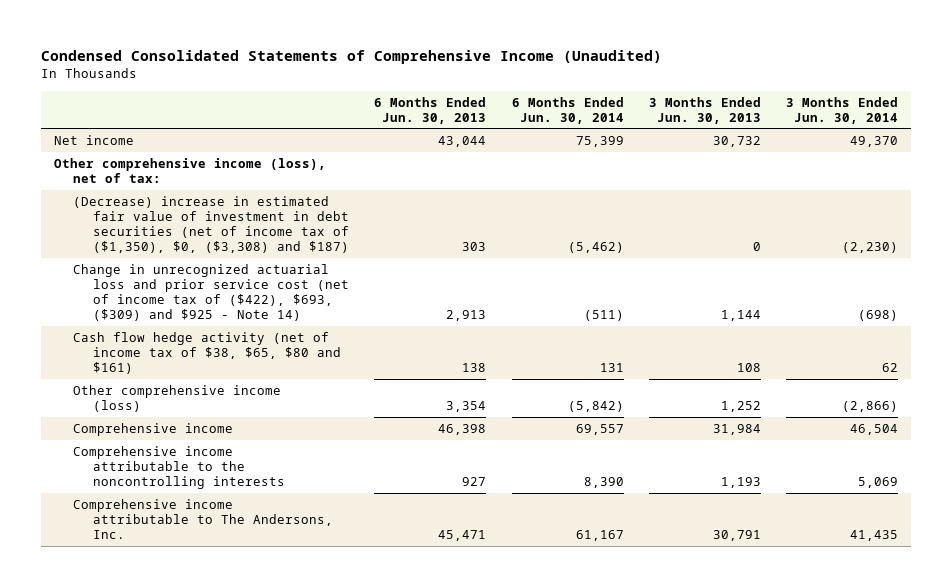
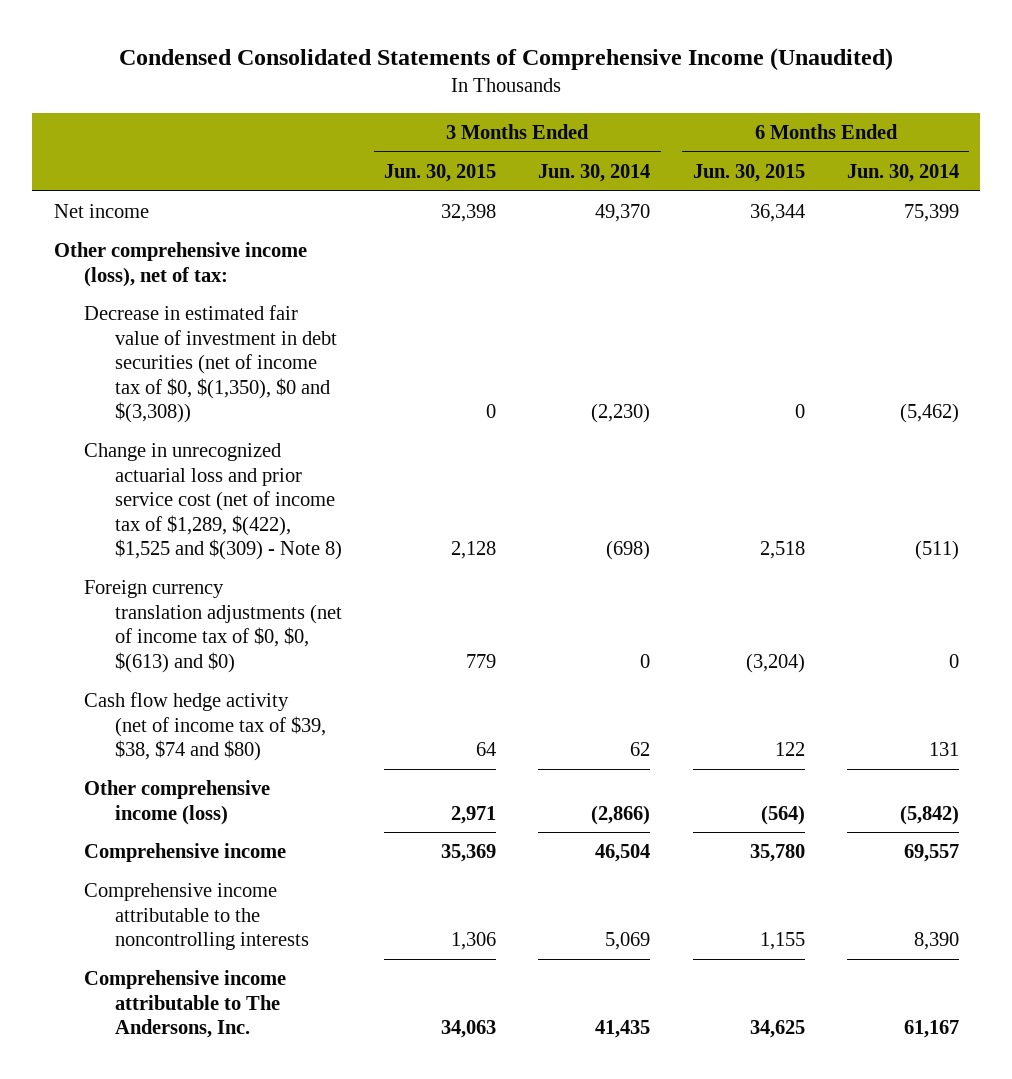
[374,96,487,124] 6 Months Ended Jun. 30, 2013 -> none
[648,96,761,124] 3 Months Ended Jun. 30, 2013 -> none
none -> [384,164,497,183] Jun. 30, 2015
none -> [692,164,805,183] Jun. 30, 2015
[73,195,349,253] (Decrease) increase in estimated fair value of investment in debt securities (net of income tax of ($1,350), $0, ($3,308) and $187) -> [84,305,337,424] Decrease in estimated fair value of investment in debt securities (net of income tax of $0, $(1,350), $0 and $(3,308))
[73,263,349,321] Change in unrecognized actuarial loss and prior service cost (net of income tax of ($422), $693, ($309) and $925 - Note 14) -> [84,443,342,561] Change in unrecognized actuarial loss and prior service cost (net of income tax of $1,289, $(422), $1,525 and $(309) - Note 8)
none -> [84,580,342,673] Foreign currency translation adjustments (net of income tax of $0, $0, $(613) and $0)
[73,331,341,374] Cash flow hedge activity (net of income tax of $38, $65, $80 and $161) -> [84,692,326,762] Cash flow hedge activity (net of income tax of $39, $38, $74 and $80)

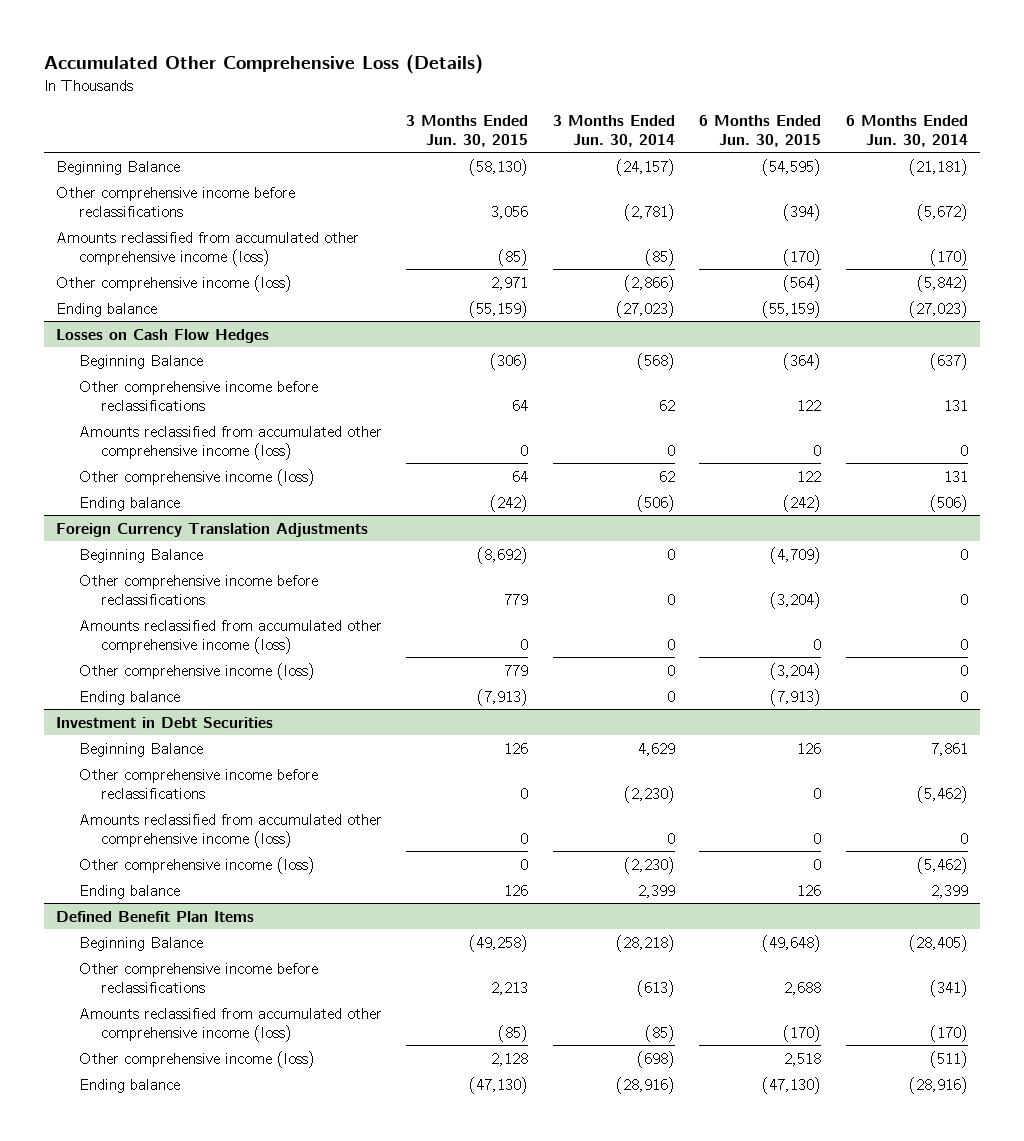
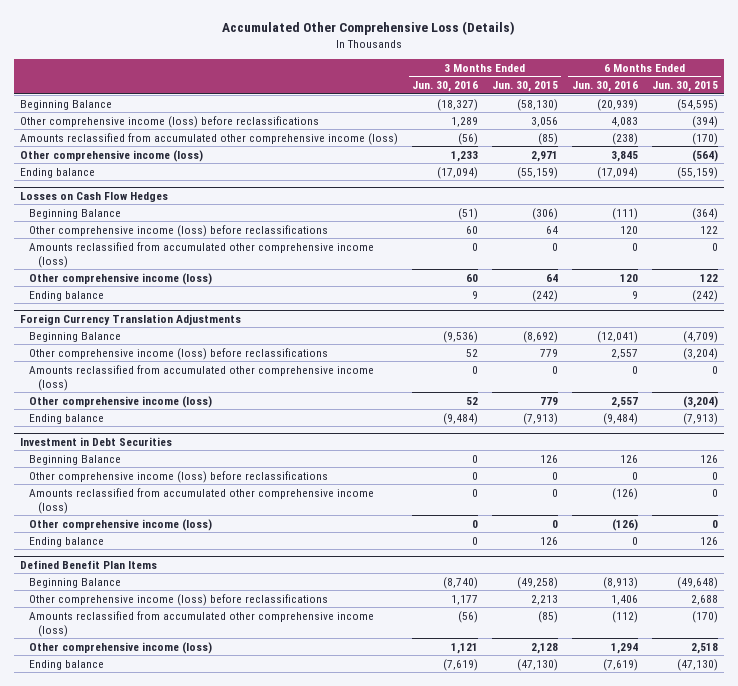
[552,114,675,147] 3 Months Ended Jun. 30, 2014 -> none
[846,114,969,147] 6 Months Ended Jun. 30, 2014 -> none
none -> [412,81,479,93] Jun. 30, 2016
none -> [571,81,638,93] Jun. 30, 2016
[56,186,296,217] Other comprehensive income before reclassifications -> [20,115,320,128] Other comprehensive income (loss) before reclassifications
[78,380,318,411] Other comprehensive income before reclassifications -> [29,224,329,237] Other comprehensive income (loss) before reclassifications
[78,574,318,605] Other comprehensive income before reclassifications -> [29,347,329,360] Other comprehensive income (loss) before reclassifications
[78,768,318,799] Other comprehensive income before reclassifications -> [29,470,329,483] Other comprehensive income (loss) before reclassifications
[78,962,318,993] Other comprehensive income before reclassifications -> [29,593,329,606] Other comprehensive income (loss) before reclassifications

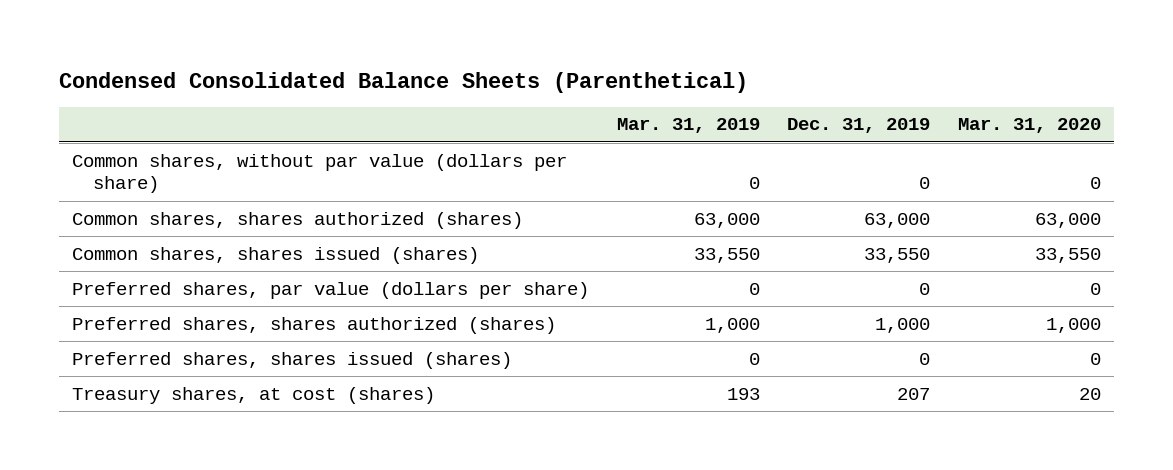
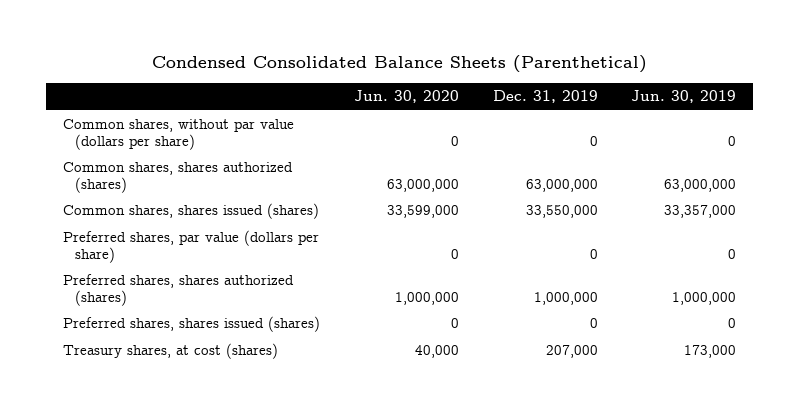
[616,118,760,134] Mar. 31, 2019 -> none
[957,118,1101,134] Mar. 31, 2020 -> none
none -> [353,90,459,104] Jun. 30, 2020
none -> [631,90,737,104] Jun. 30, 2019
[864,212,931,228] 63,000 -> [525,179,598,193] 63,000,000
[864,247,931,263] 33,550 -> [525,205,598,219] 33,550,000
[875,317,931,333] 1,000 -> [533,292,598,306] 1,000,000
[897,387,931,400] 207 -> [545,345,598,359] 207,000

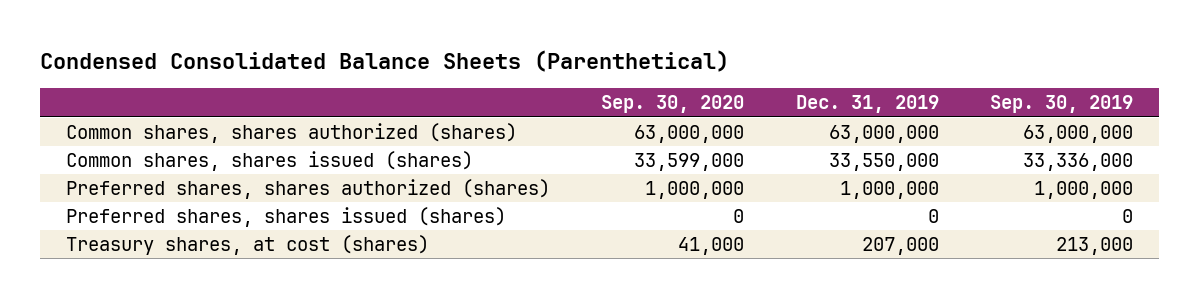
[353,90,459,104] Jun. 30, 2020 -> none
[631,90,737,104] Jun. 30, 2019 -> none
none -> [601,95,745,114] Sep. 30, 2020
none -> [990,95,1134,114] Sep. 30, 2019
[62,119,294,151] Common shares, without par value (dollars per share) -> none
[62,230,319,264] Preferred shares, par value (dollars per share) -> none

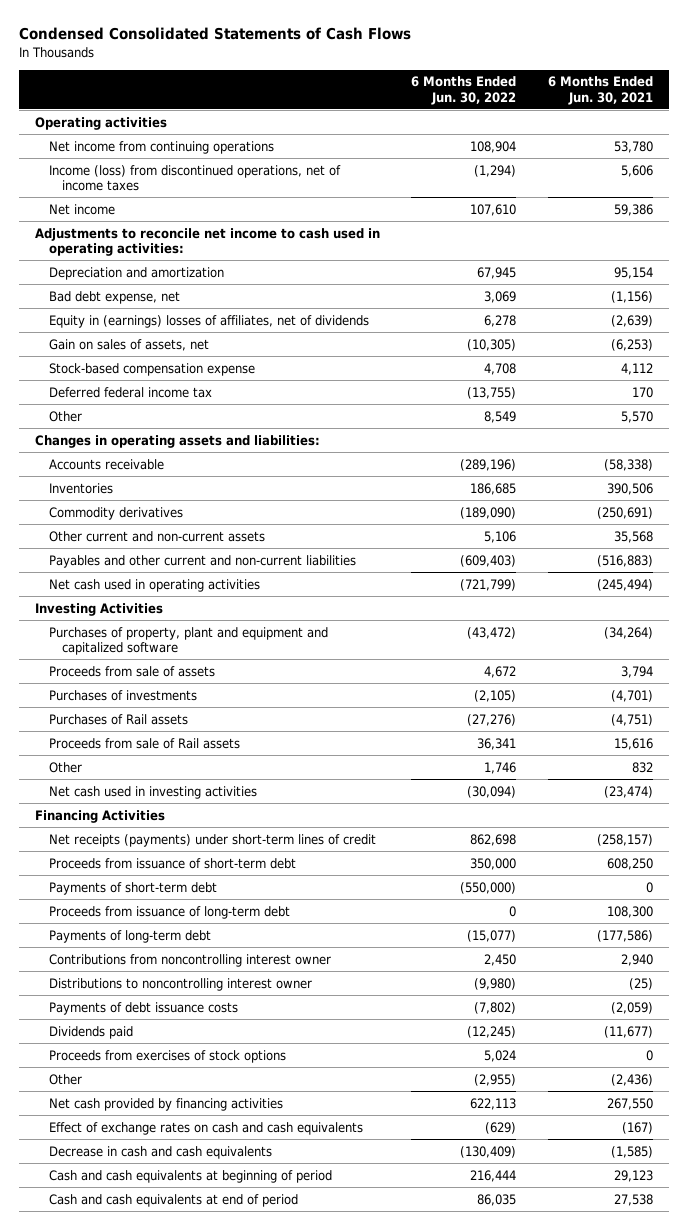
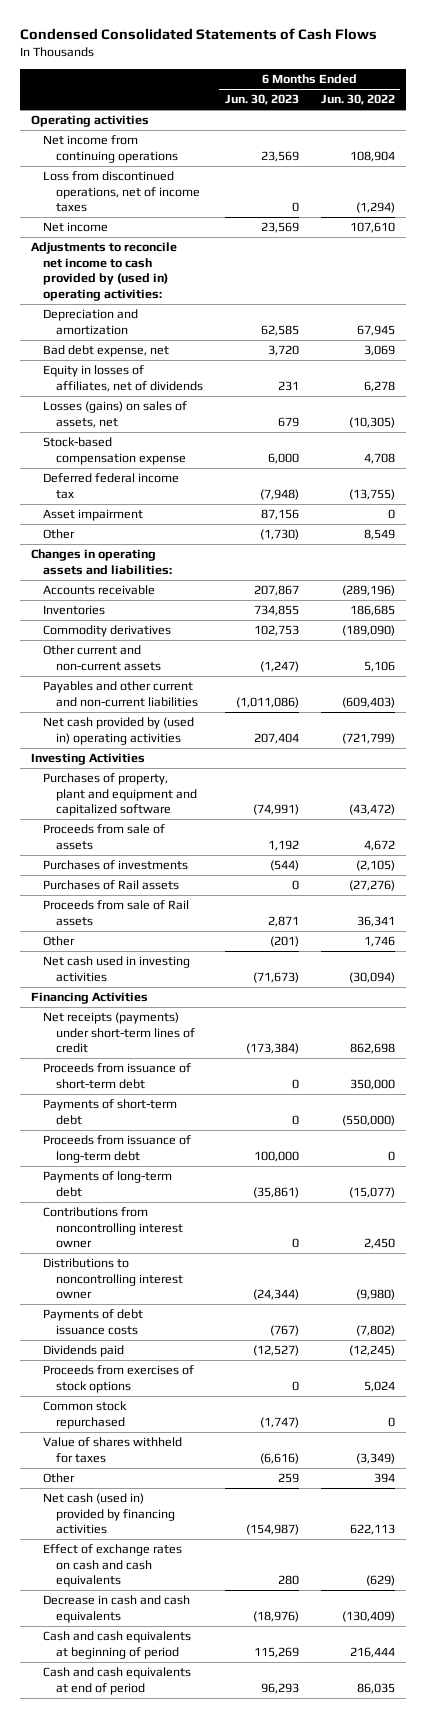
[548,76,654,105] 6 Months Ended Jun. 30, 2021 -> none
none -> [224,94,299,106] Jun. 30, 2023
[48,164,341,191] Income (loss) from discontinued operations, net of income taxes -> [43,171,200,213] Loss from discontinued operations, net of income taxes
[34,227,380,256] Adjustments to reconcile net income to cash used in operating activities: -> [30,242,177,301] Adjustments to reconcile net income to cash provided by (used in) operating activities:
[48,314,369,328] Equity in (earnings) losses of affiliates, net of dividends -> [43,365,203,392] Equity in losses of affiliates, net of dividends
[48,338,209,351] Gain on sales of assets, net -> [43,401,188,428] Losses (gains) on sales of assets, net
none -> [43,509,144,522] Asset impairment
[48,578,260,592] Net cash used in operating activities -> [43,717,195,745] Net cash provided by (used in) operating activities
none -> [43,1401,128,1429] Common stock repurchased
none -> [43,1437,183,1463] Value of shares withheld for taxes
[474,1073,517,1086] (2,955) -> [373,1473,395,1484] 394
[48,1097,283,1111] Net cash provided by financing activities -> [43,1493,175,1535] Net cash (used in) provided by financing activities

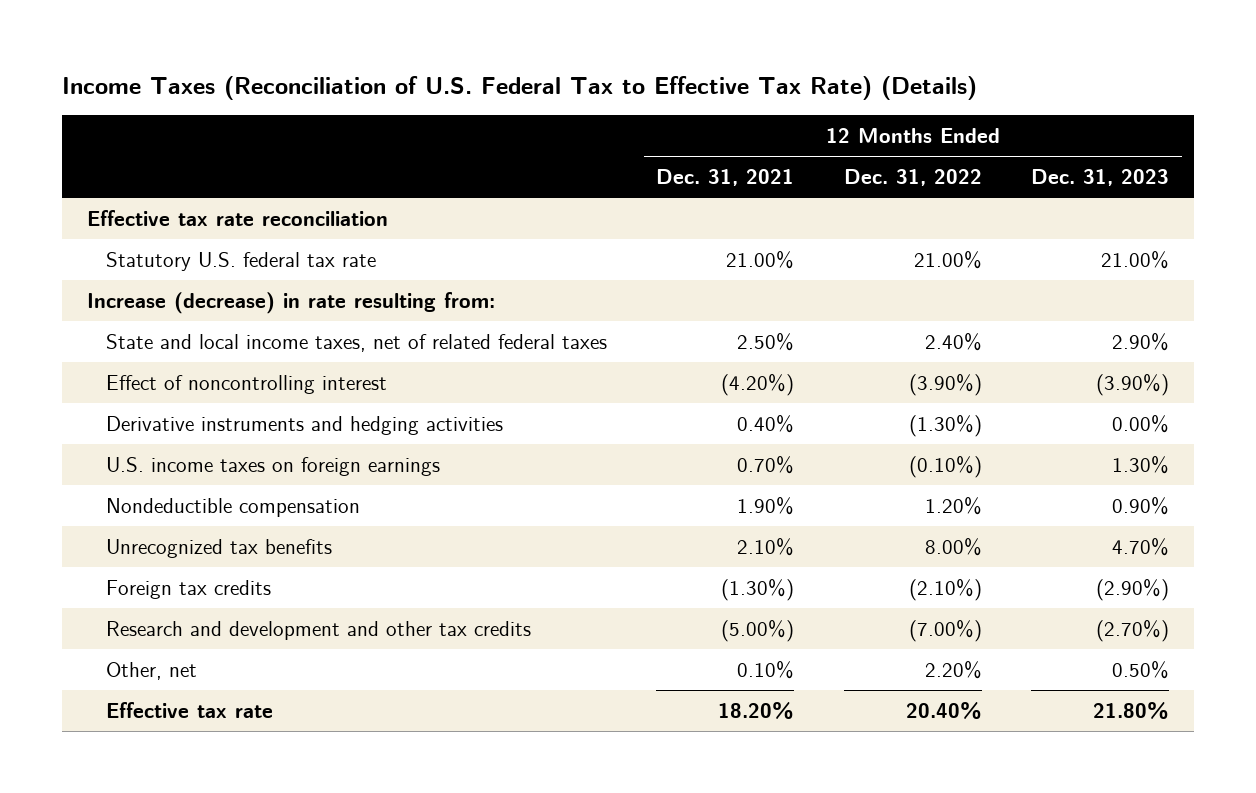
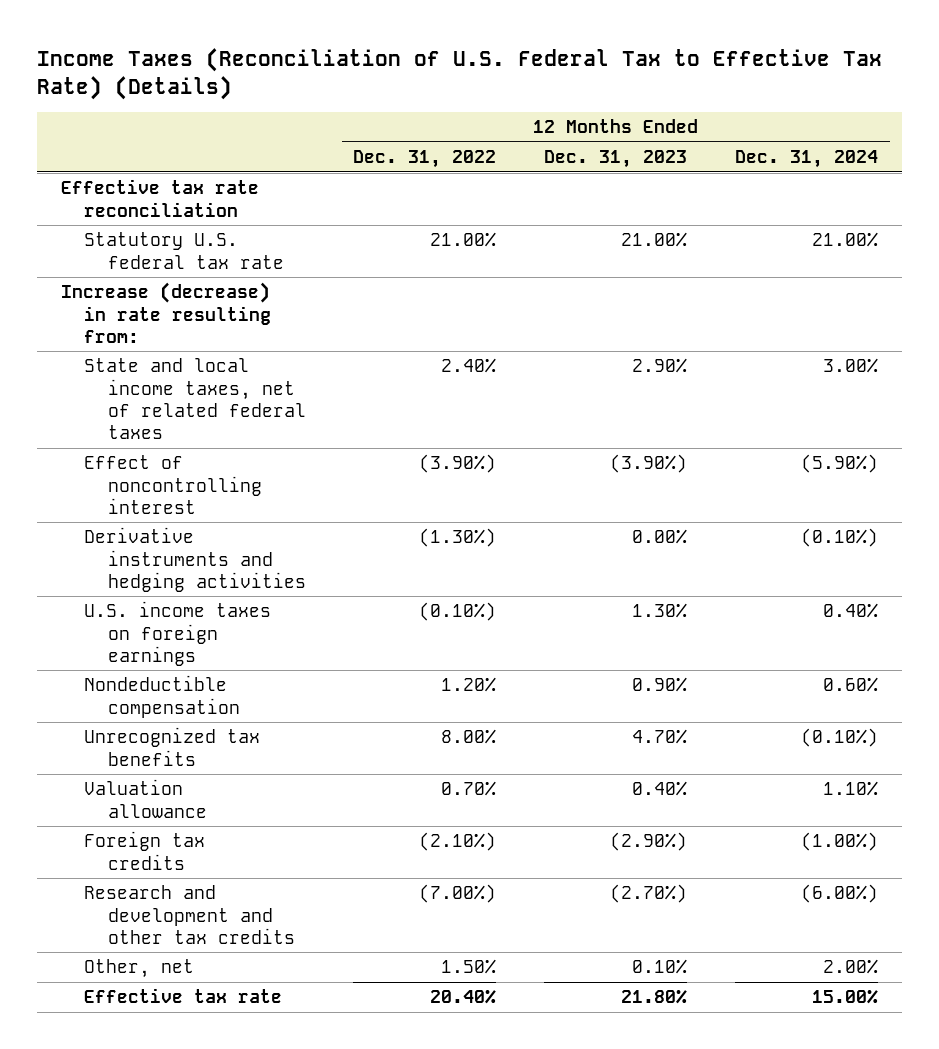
[656,168,795,186] Dec. 31, 2021 -> none
none -> [734,150,878,169] Dec. 31, 2024
none -> [84,779,207,818] Valuation allowance
[924,660,982,679] 2.20% -> [441,959,497,975] 1.50%
[1112,660,1170,679] 0.50% -> [632,959,688,975] 0.10%

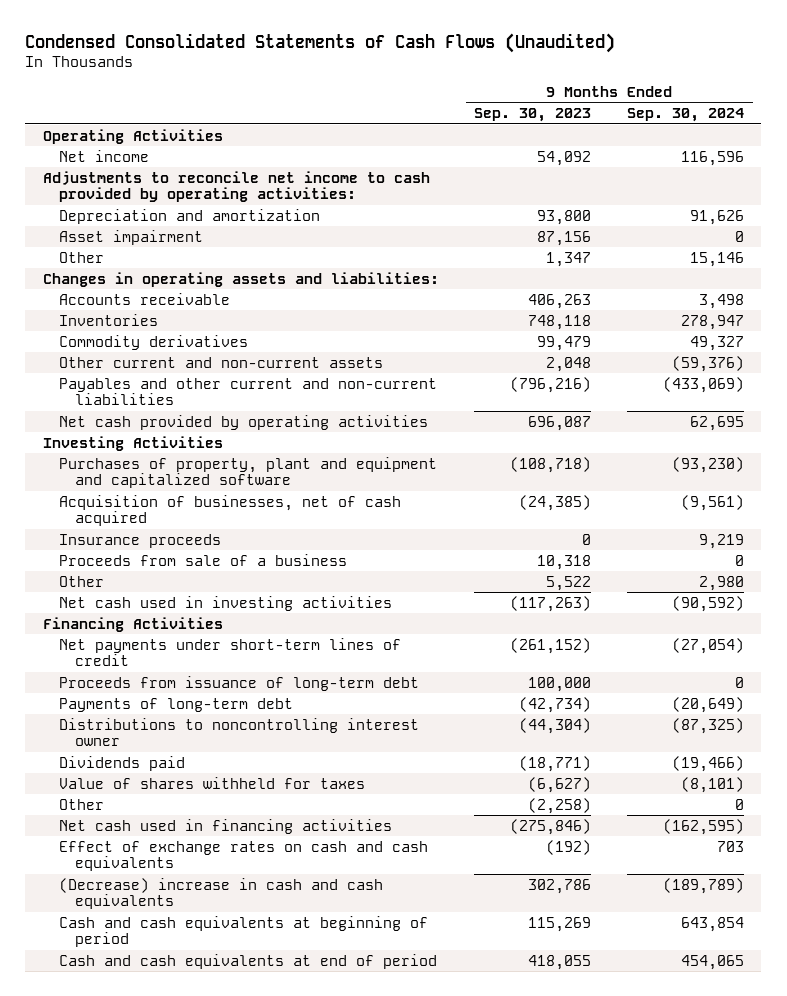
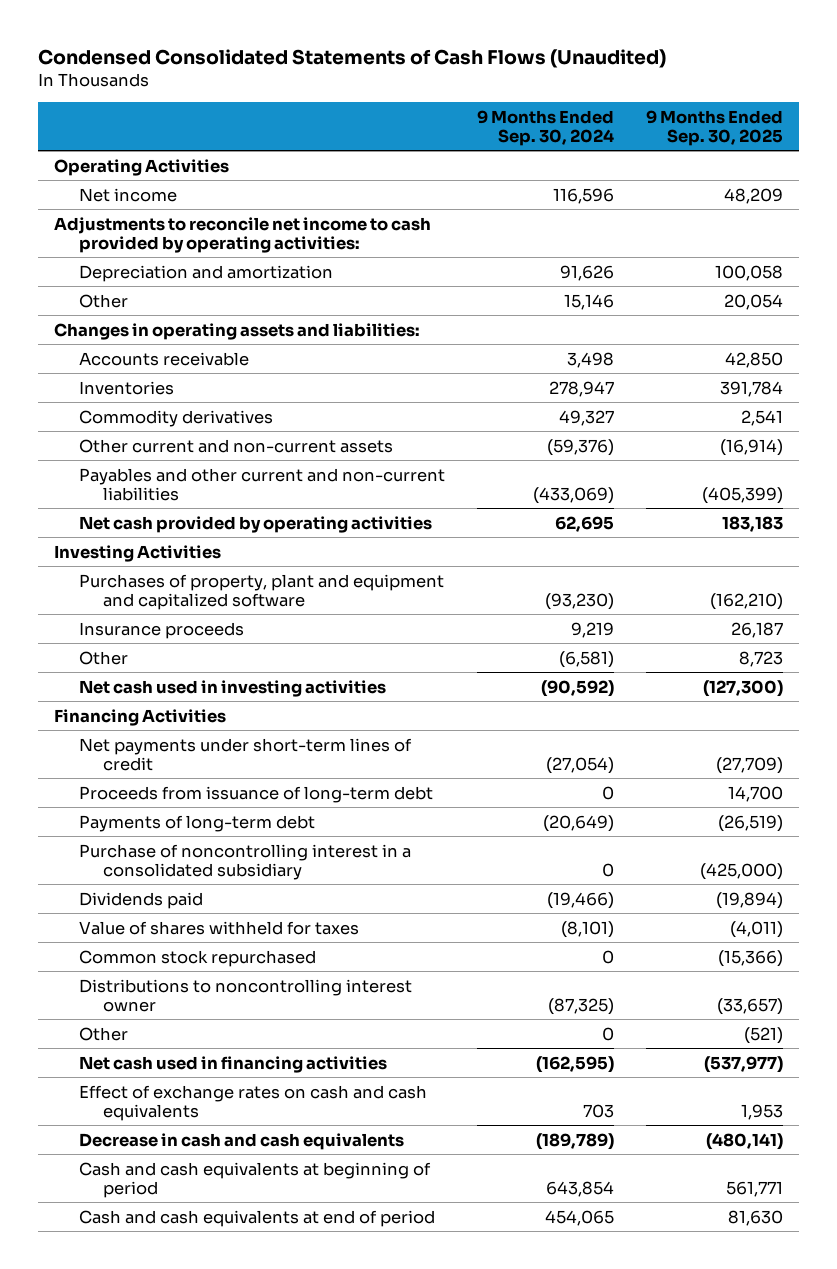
[474,108,592,123] Sep. 30, 2023 -> none
none -> [645,109,783,146] 9 Months Ended Sep. 30, 2025
[58,229,203,245] Asset impairment -> none
[58,494,401,527] Acquisition of businesses, net of cash acquired -> none
[58,553,347,566] Proceeds from sale of a business -> none
[698,575,744,591] 2,980 -> [558,650,614,668] (6,581)
none -> [78,843,411,880] Purchase of noncontrolling interest in a consolidated subsidiary
none -> [78,949,316,967] Common stock repurchased
[58,717,419,747] Distributions to noncontrolling interest owner -> [78,978,412,1012] Distributions to noncontrolling interest owner
[58,877,383,910] (Decrease) increase in cash and cash equivalents -> [78,1132,404,1150] Decrease in cash and cash equivalents

